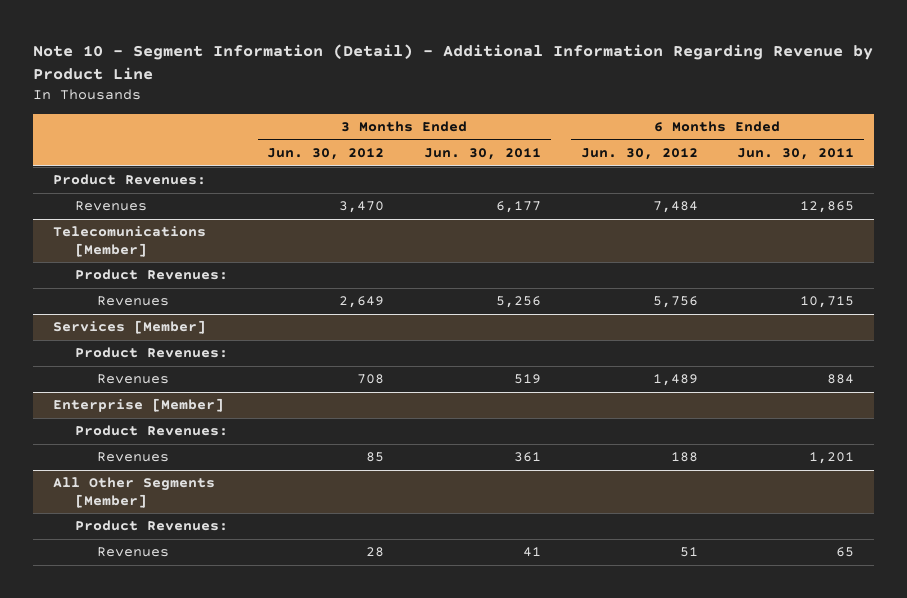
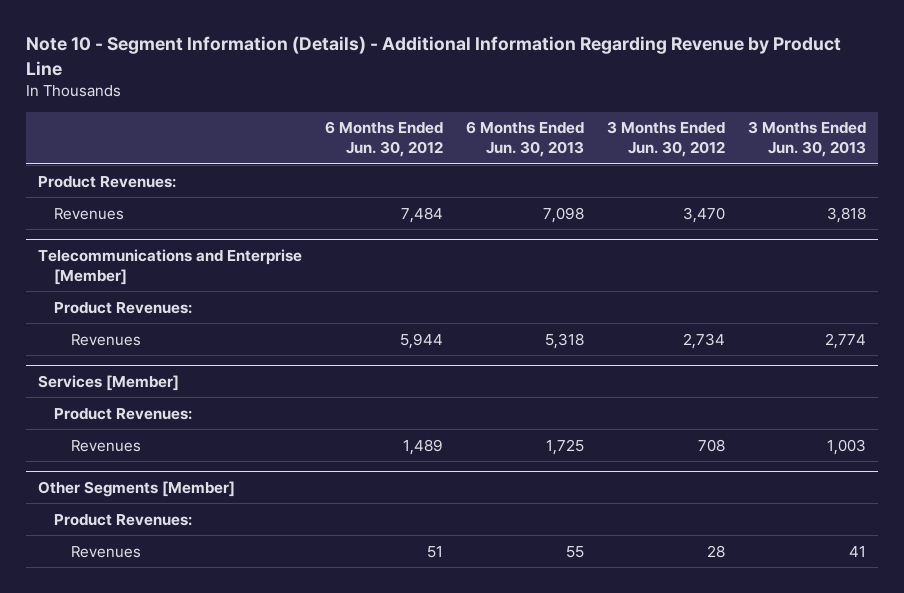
[32,43,873,80] Note 10 - Segment Information (Detail) - Additional Information Regarding Revenue by Product Line -> [26,36,842,76] Note 10 - Segment Information (Details) - Additional Information Regarding Revenue by Product Line
[424,148,542,161] Jun. 30, 2011 -> none
[737,148,855,161] Jun. 30, 2011 -> none
none -> [466,121,585,158] 6 Months Ended Jun. 30, 2013
none -> [748,121,867,158] 3 Months Ended Jun. 30, 2013
[52,226,206,257] Telecomunications [Member] -> none
none -> [37,248,302,285] Telecommunications and Enterprise [Member]
[339,296,385,309] 2,649 -> [683,332,726,349] 2,734
[652,296,698,309] 5,756 -> [399,332,443,349] 5,944
[52,398,224,413] Enterprise [Member] -> none
[74,425,228,437] Product Revenues: -> none
[97,452,170,463] Revenues -> none
[52,477,215,508] All Other Segments [Member] -> [37,480,235,497] Other Segments [Member]

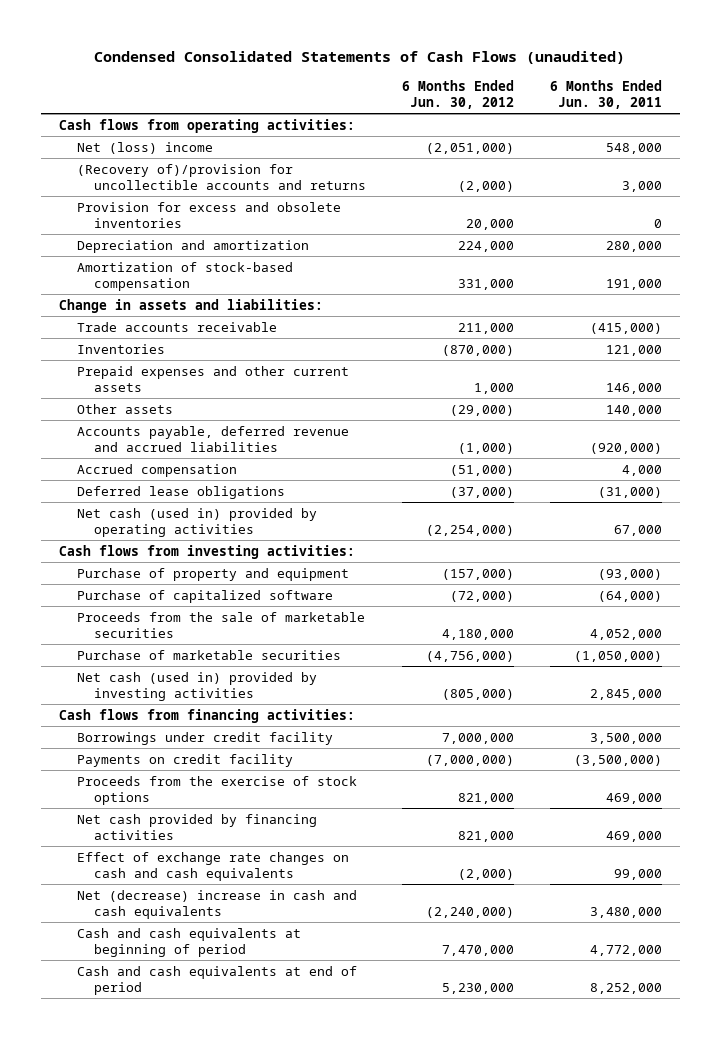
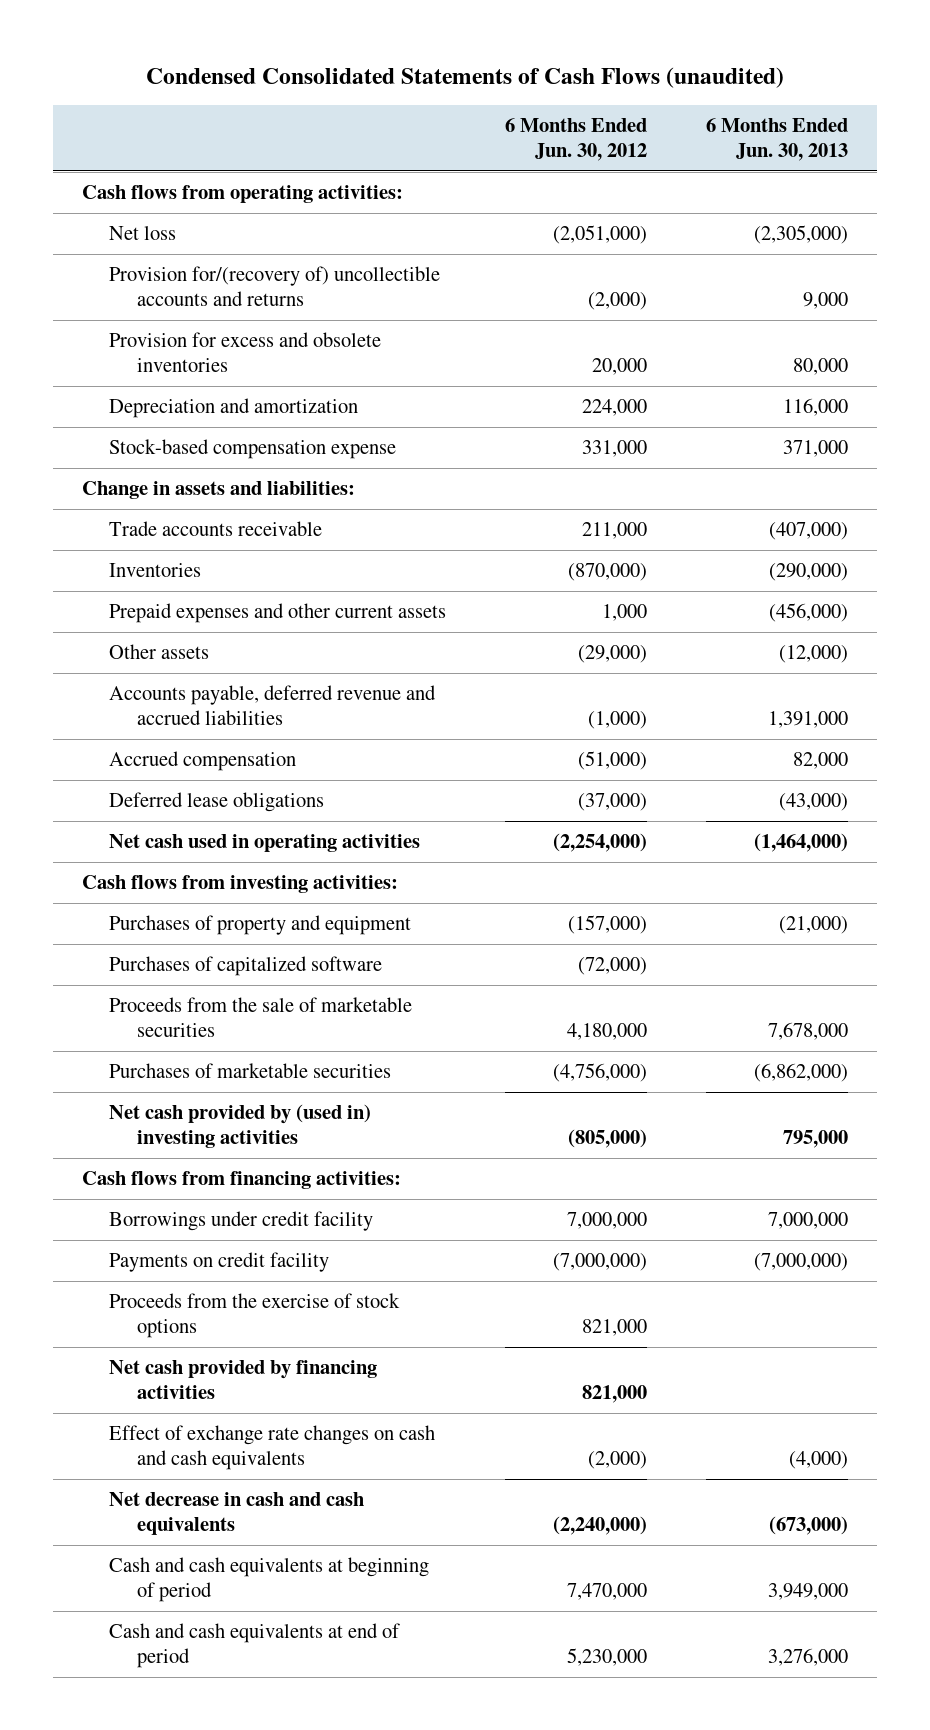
[549,79,662,109] 6 Months Ended Jun. 30, 2011 -> none
none -> [705,117,848,162] 6 Months Ended Jun. 30, 2013
[76,141,213,154] Net (loss) income -> [109,226,177,241] Net loss
[76,163,367,191] (Recovery of)/provision for uncollectible accounts and returns -> [109,266,441,307] Provision for/(recovery of) uncollectible accounts and returns
[76,261,293,292] Amortization of stock-based compensation -> [109,439,397,460] Stock-based compensation expense
[76,507,317,538] Net cash (used in) provided by operating activities -> [109,834,421,853] Net cash used in operating activities
[76,567,349,581] Purchase of property and equipment -> [109,915,412,936] Purchases of property and equipment
[76,589,333,603] Purchase of capitalized software -> [109,956,383,977] Purchases of capitalized software
[76,649,341,660] Purchase of marketable securities -> [109,1063,392,1079] Purchases of marketable securities
[76,671,317,702] Net cash (used in) provided by investing activities -> [109,1104,372,1149] Net cash provided by (used in) investing activities
[76,889,357,920] Net (decrease) increase in cash and cash equivalents -> [109,1492,365,1536] Net decrease in cash and cash equivalents

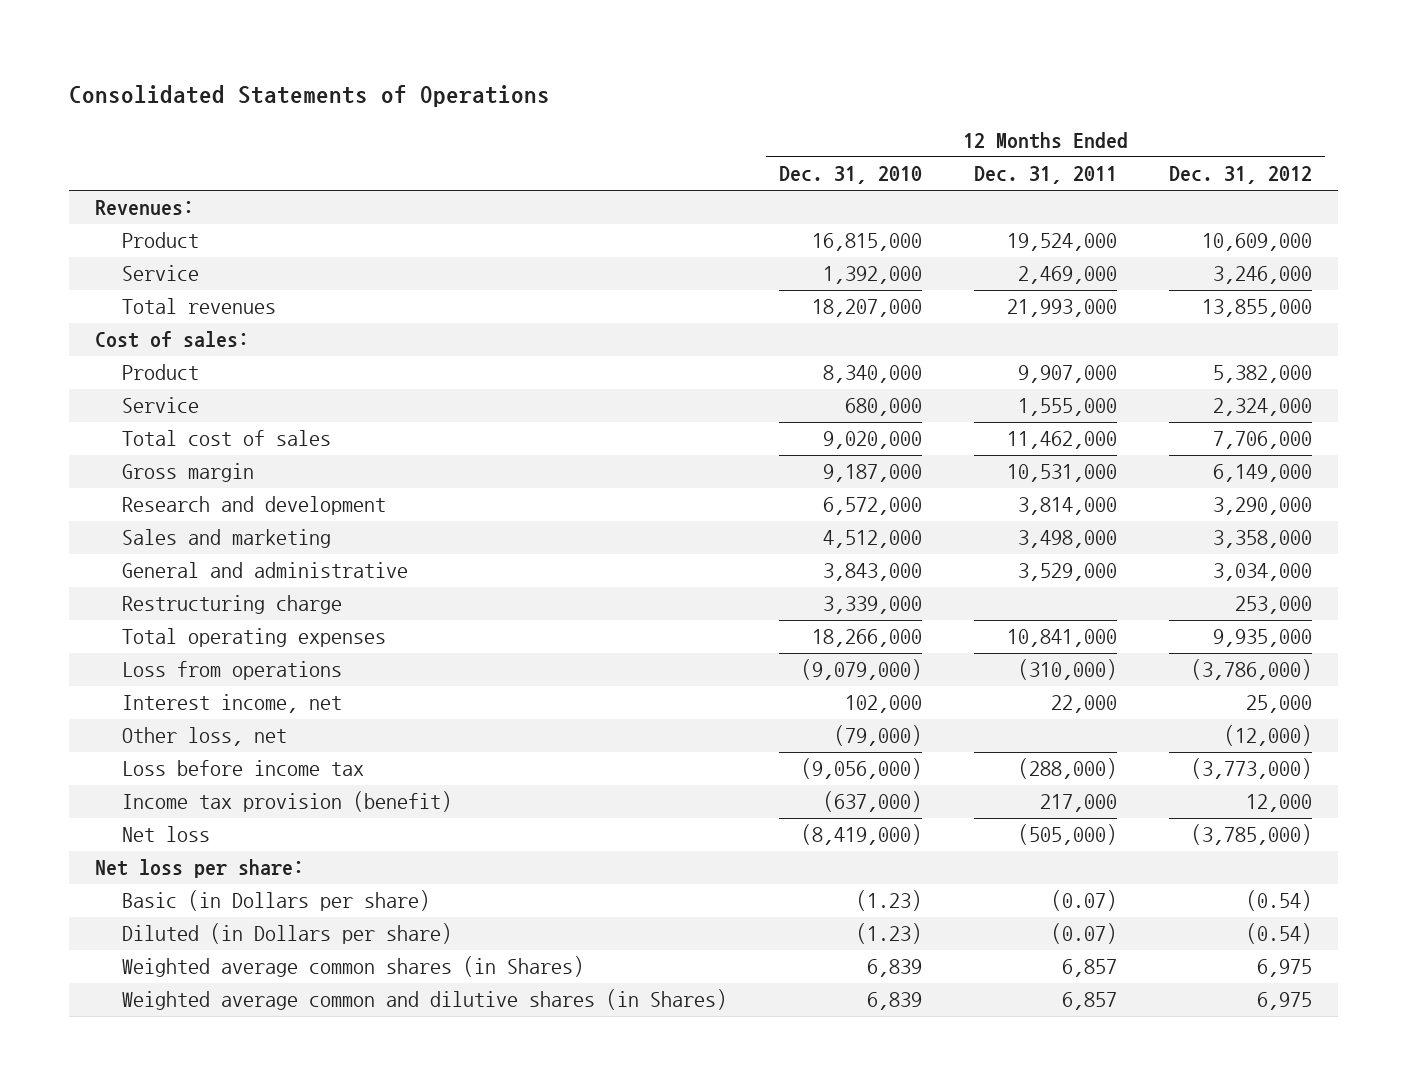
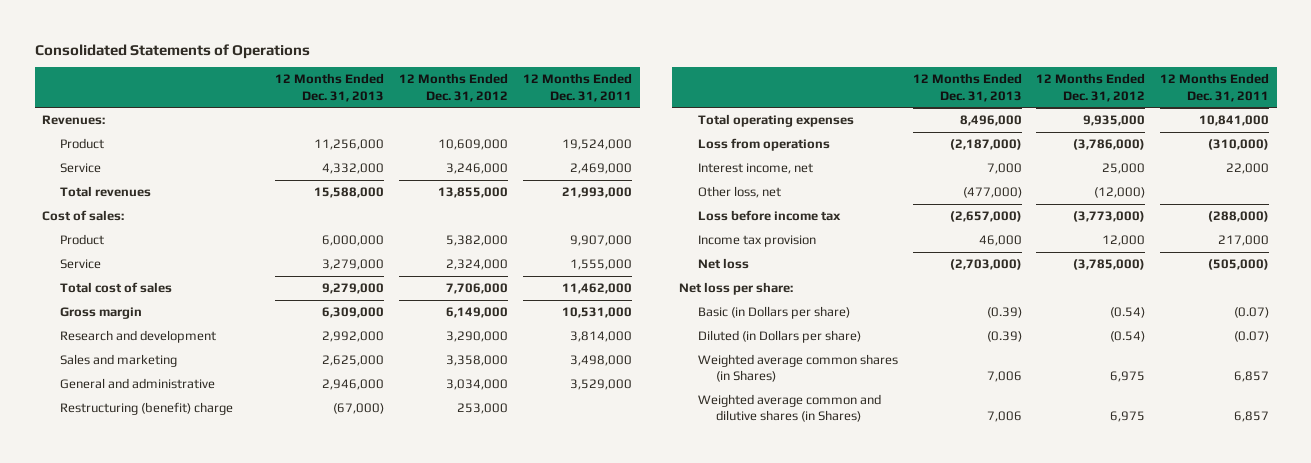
[779,166,923,185] Dec. 31, 2010 -> none
none -> [275,73,385,102] 12 Months Ended Dec. 31, 2013
[122,595,343,615] Restructuring charge -> [60,402,234,416] Restructuring (benefit) charge
[122,791,453,813] Income tax provision (benefit) -> [697,235,816,248] Income tax provision

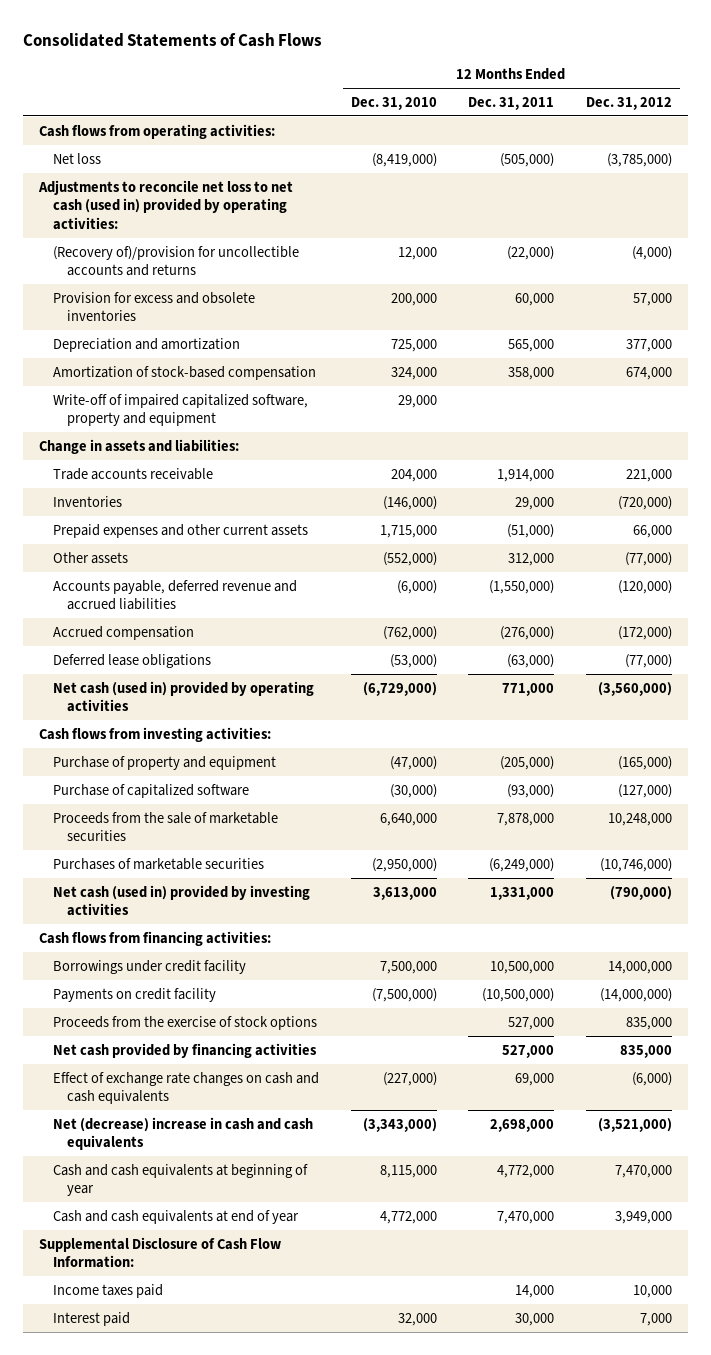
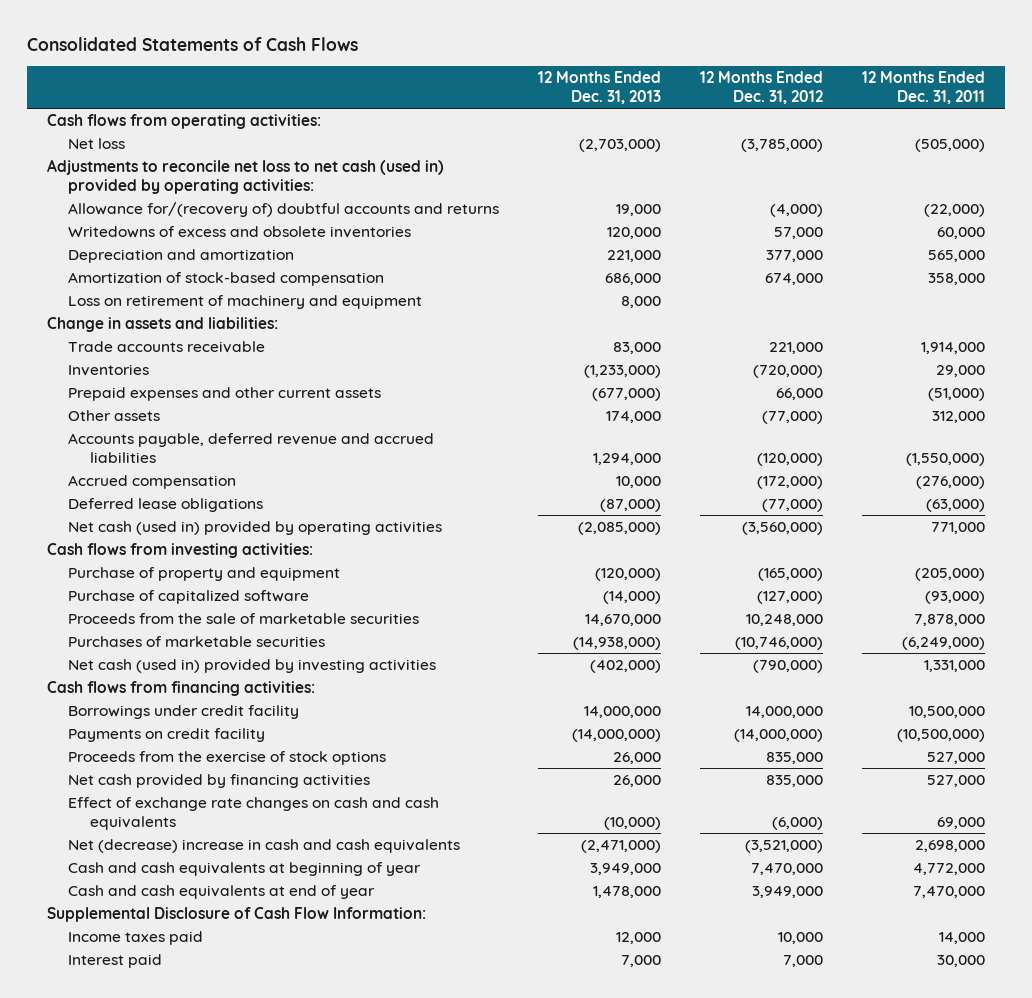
[350,96,437,110] Dec. 31, 2010 -> none
none -> [538,71,662,105] 12 Months Ended Dec. 31, 2013
[53,245,300,277] (Recovery of)/provision for uncollectible accounts and returns -> [68,201,500,217] Allowance for/(recovery of) doubtful accounts and returns
[53,291,256,322] Provision for excess and obsolete inventories -> [68,225,412,238] Writedowns of excess and obsolete inventories
[53,393,309,427] Write-off of impaired capitalized software, property and equipment -> none
none -> [68,294,423,309] Loss on retirement of machinery and equipment

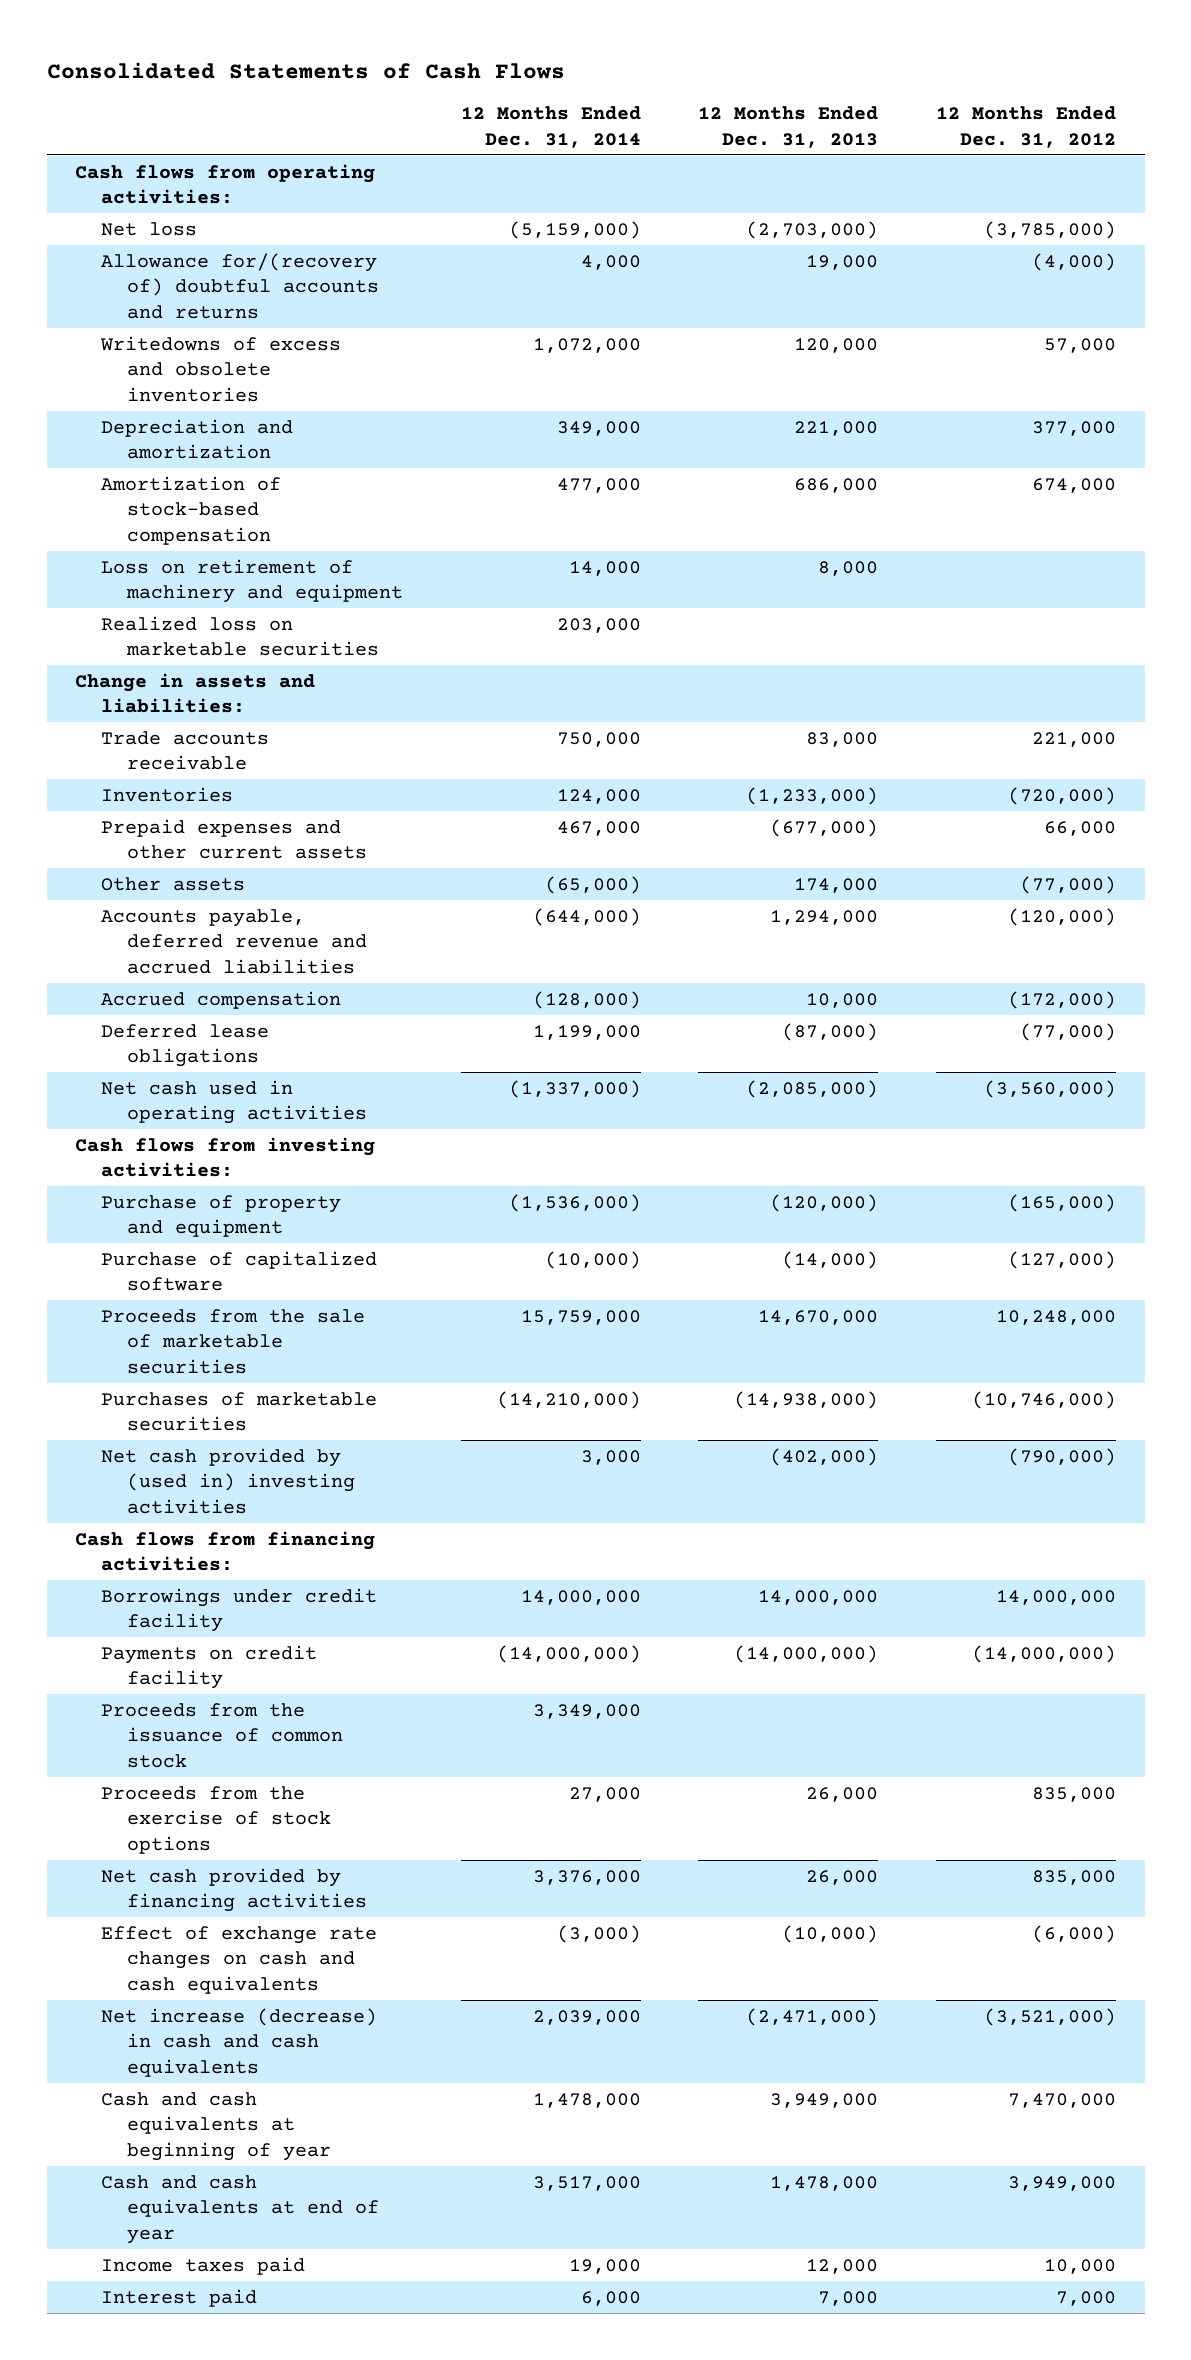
[862,71,986,105] 12 Months Ended Dec. 31, 2011 -> none
none -> [460,106,641,149] 12 Months Ended Dec. 31, 2014
[46,158,444,195] Adjustments to reconcile net loss to net cash (used in) provided by operating activities: -> none
none -> [101,615,380,657] Realized loss on marketable securities
[68,520,443,535] Net cash (used in) provided by operating activities -> [101,1079,368,1125] Net cash used in operating activities
[68,658,437,673] Net cash (used in) provided by investing activities -> [101,1447,356,1514] Net cash provided by (used in) investing activities
none -> [101,1702,344,1768] Proceeds from the issuance of common stock
[68,838,461,853] Net (decrease) increase in cash and cash equivalents -> [101,2007,378,2077] Net increase (decrease) in cash and cash equivalents
[46,906,426,922] Supplemental Disclosure of Cash Flow Information: -> none

